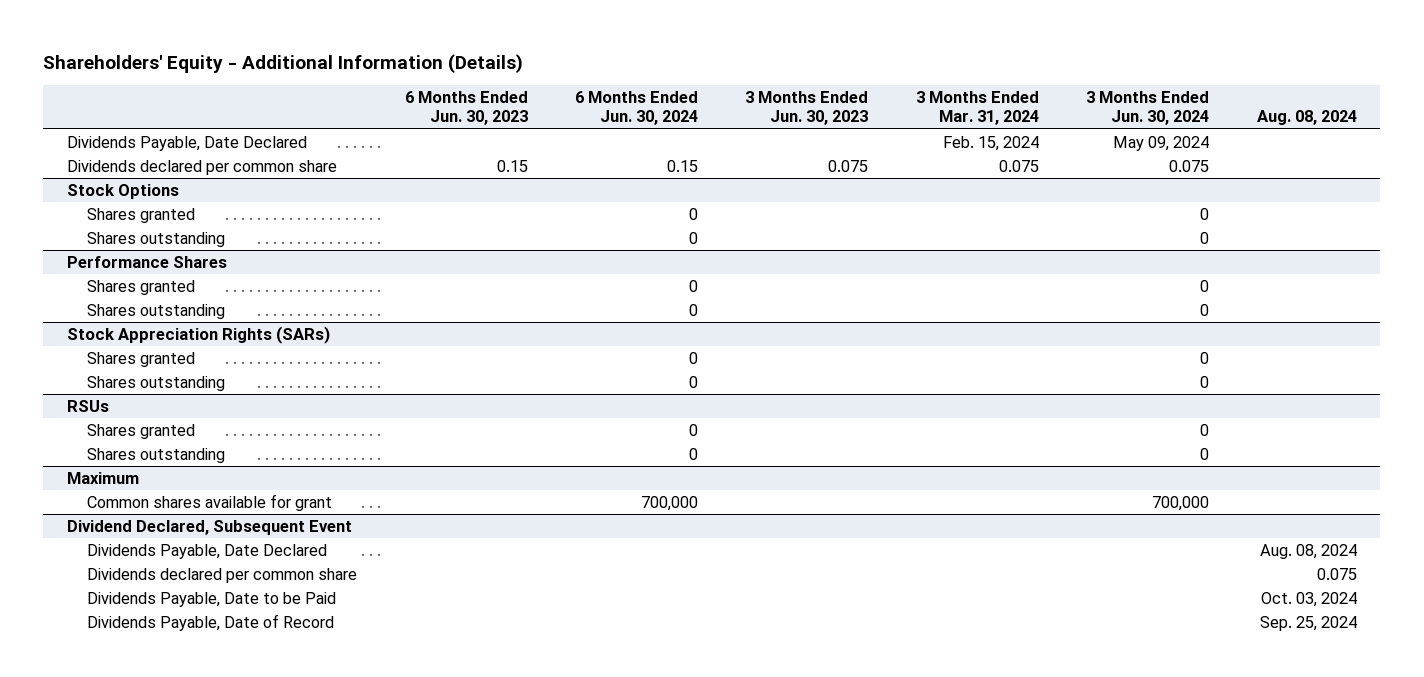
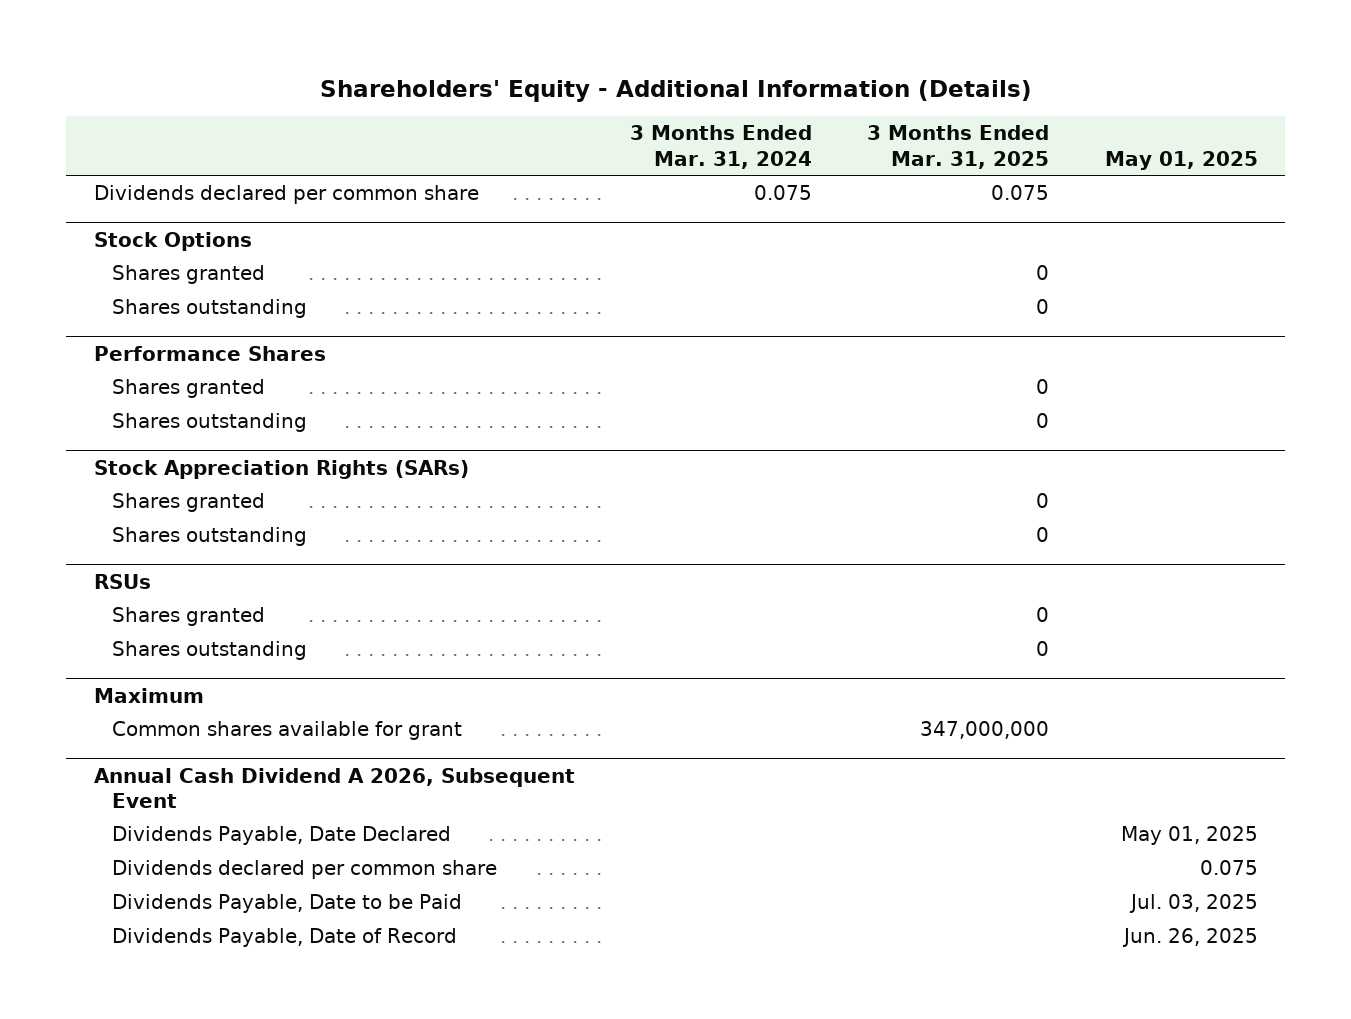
[404,91,528,126] 6 Months Ended Jun. 30, 2023 -> none
[575,91,699,126] 6 Months Ended Jun. 30, 2024 -> none
[745,91,869,126] 3 Months Ended Jun. 30, 2023 -> none
[1086,91,1210,126] 3 Months Ended Jun. 30, 2024 -> none
[1256,110,1357,126] Aug. 08, 2024 -> none
none -> [867,125,1050,169] 3 Months Ended Mar. 31, 2025
none -> [1104,150,1258,170] May 01, 2025
[66,136,307,152] Dividends Payable, Date Declared -> none
[66,520,352,536] Dividend Declared, Subsequent Event -> none
[87,544,328,560] Dividends Payable, Date Declared -> none
[87,568,358,584] Dividends declared per common share -> none
[87,592,337,608] Dividends Payable, Date to be Paid -> none
[87,614,335,632] Dividends Payable, Date of Record -> none
none -> [93,767,575,808] Annual Cash Dividend A 2026, Subsequent Event
none -> [111,826,451,846] Dividends Payable, Date Declared
none -> [111,860,497,880] Dividends declared per common share
none -> [111,894,462,914] Dividends Payable, Date to be Paid
none -> [111,928,457,948] Dividends Payable, Date of Record

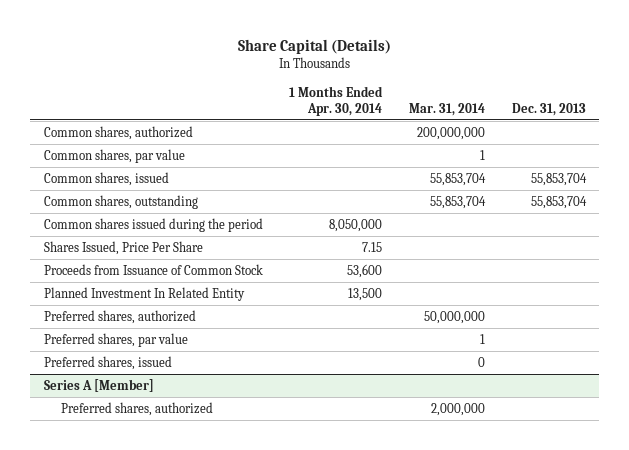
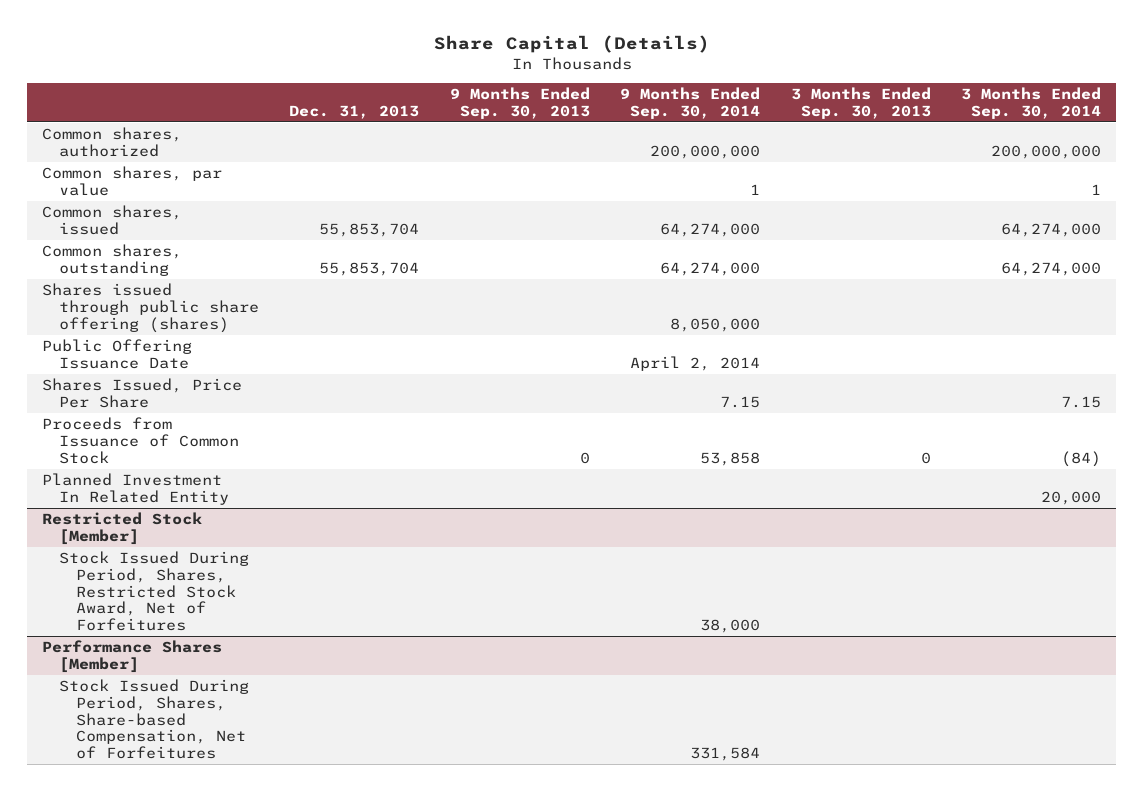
[289,86,384,116] 1 Months Ended Apr. 30, 2014 -> none
[409,102,486,116] Mar. 31, 2014 -> none
none -> [449,87,590,119] 9 Months Ended Sep. 30, 2013
none -> [620,87,761,119] 9 Months Ended Sep. 30, 2014
none -> [790,87,931,119] 3 Months Ended Sep. 30, 2013
none -> [961,87,1102,119] 3 Months Ended Sep. 30, 2014
[43,217,263,232] Common shares issued during the period -> [42,283,260,333] Shares issued through public share offering (shares)
none -> [42,339,193,369] Public Offering Issuance Date
[43,309,196,324] Preferred shares, authorized -> none
[43,332,188,347] Preferred shares, par value -> none
[43,355,172,370] Preferred shares, issued -> none
[43,378,154,392] Series A [Member] -> none
[61,401,214,416] Preferred shares, authorized -> none
none -> [42,512,203,545] Restricted Stock [Member]
none -> [59,551,250,631] Stock Issued During Period, Shares, Restricted Stock Award, Net of Forfeitures
none -> [42,640,223,673] Performance Shares [Member]
none -> [59,679,250,759] Stock Issued During Period, Shares, Share-based Compensation, Net of Forfeitures

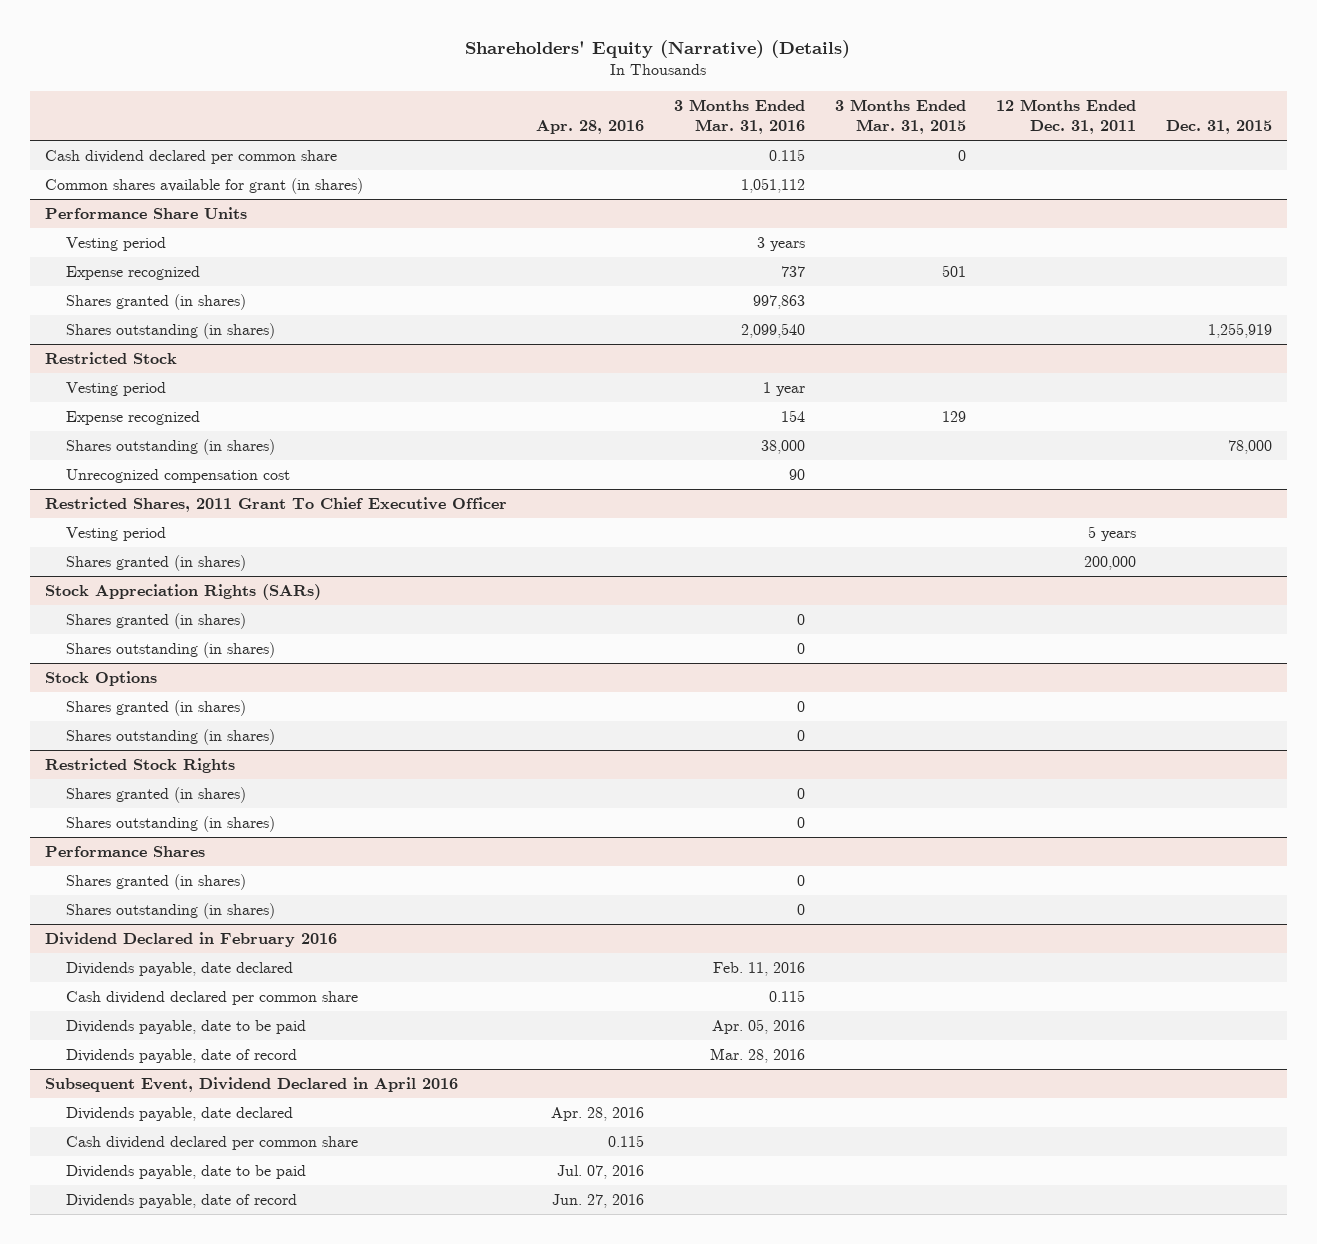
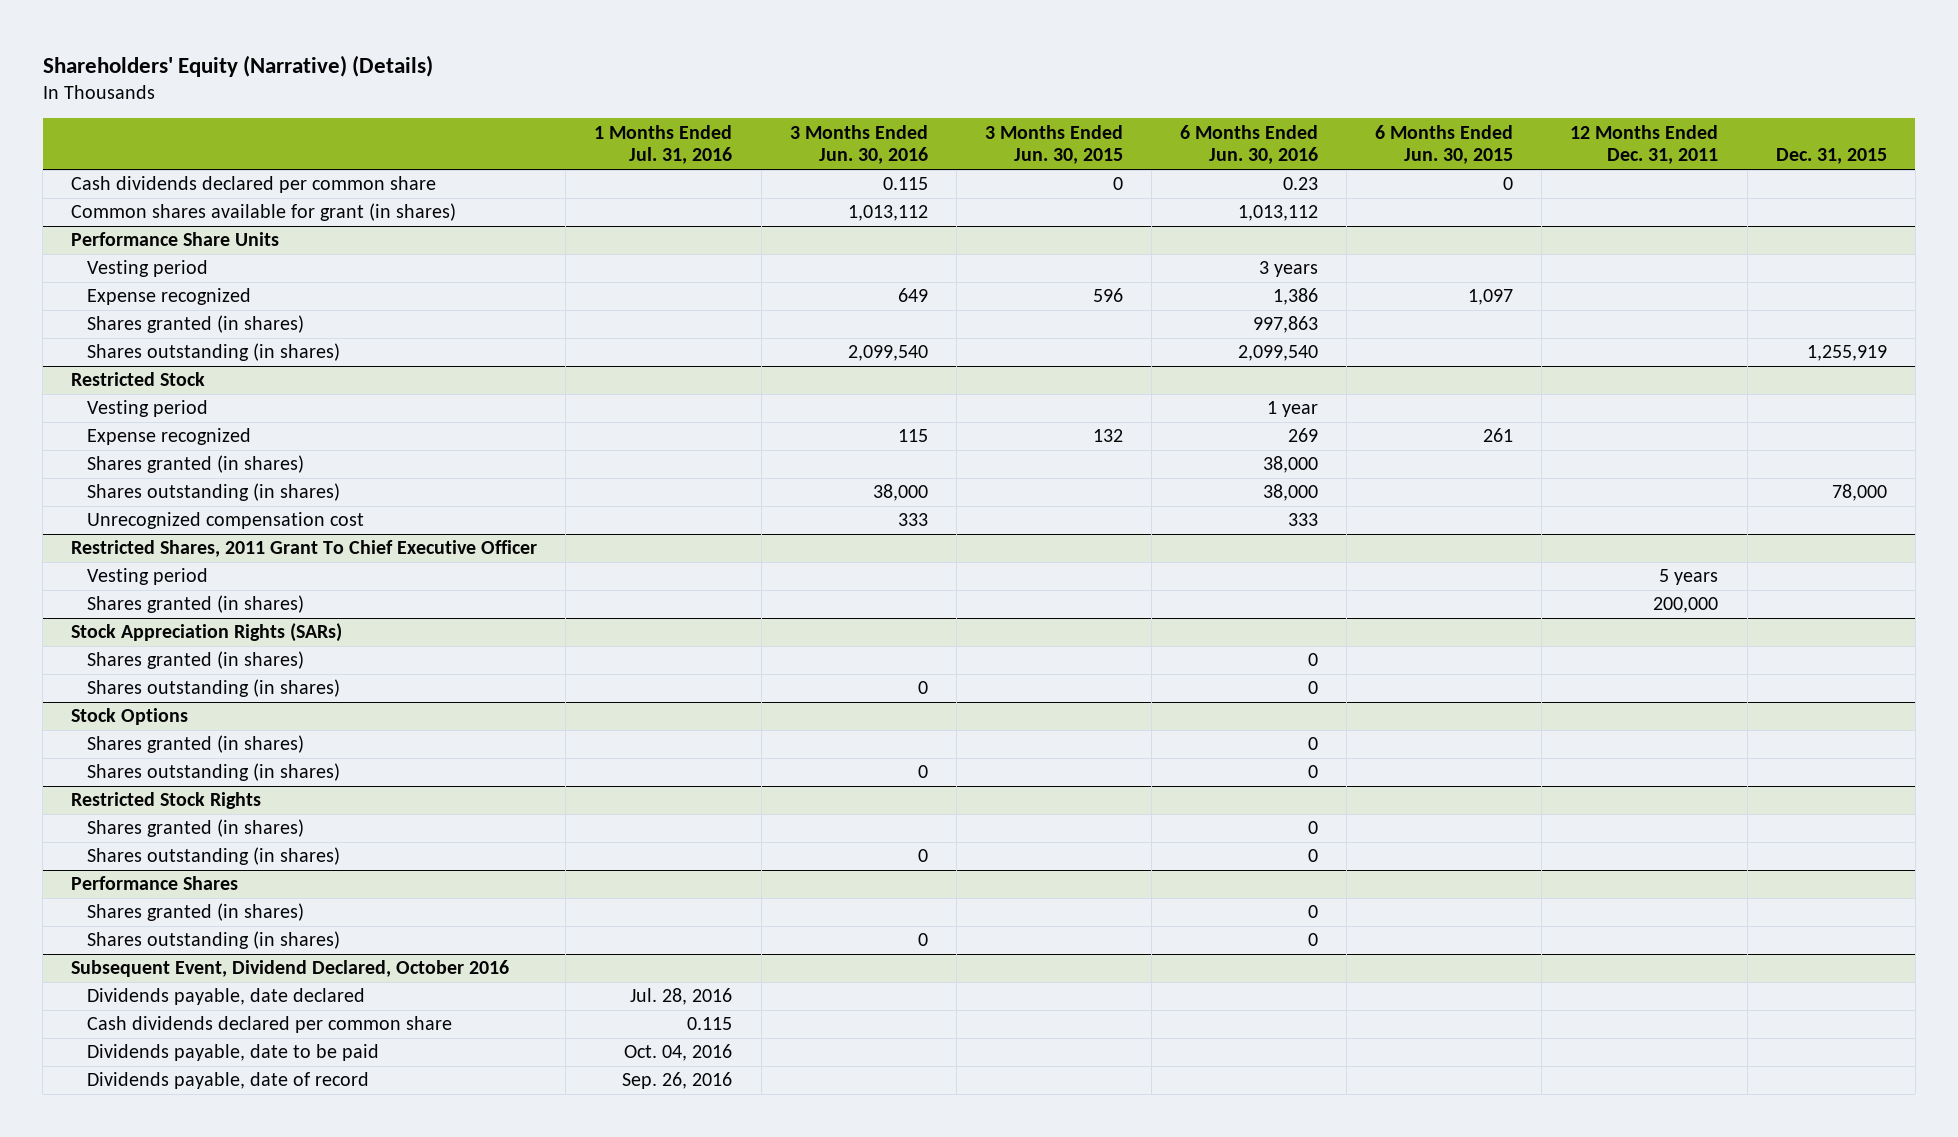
[536,120,645,135] Apr. 28, 2016 -> none
[674,99,806,135] 3 Months Ended Mar. 31, 2016 -> none
[835,99,967,135] 3 Months Ended Mar. 31, 2015 -> none
none -> [594,124,733,165] 1 Months Ended Jul. 31, 2016
none -> [789,124,928,165] 3 Months Ended Jun. 30, 2016
none -> [984,124,1123,165] 3 Months Ended Jun. 30, 2015
none -> [1180,124,1319,165] 6 Months Ended Jun. 30, 2016
none -> [1375,124,1514,165] 6 Months Ended Jun. 30, 2015
[44,149,337,164] Cash dividend declared per common share -> [71,176,437,194] Cash dividends declared per common share
none -> [87,455,305,474] Shares granted (in shares)
[44,931,337,947] Dividend Declared in February 2016 -> none
[66,961,294,976] Dividends payable, date declared -> none
[66,990,359,1005] Cash dividend declared per common share -> none
[66,1019,307,1034] Dividends payable, date to be paid -> none
[66,1048,298,1063] Dividends payable, date of record -> none
[44,1076,458,1092] Subsequent Event, Dividend Declared in April 2016 -> [71,960,510,978] Subsequent Event, Dividend Declared, October 2016
[66,1135,359,1150] Cash dividend declared per common share -> [87,1016,453,1034] Cash dividends declared per common share

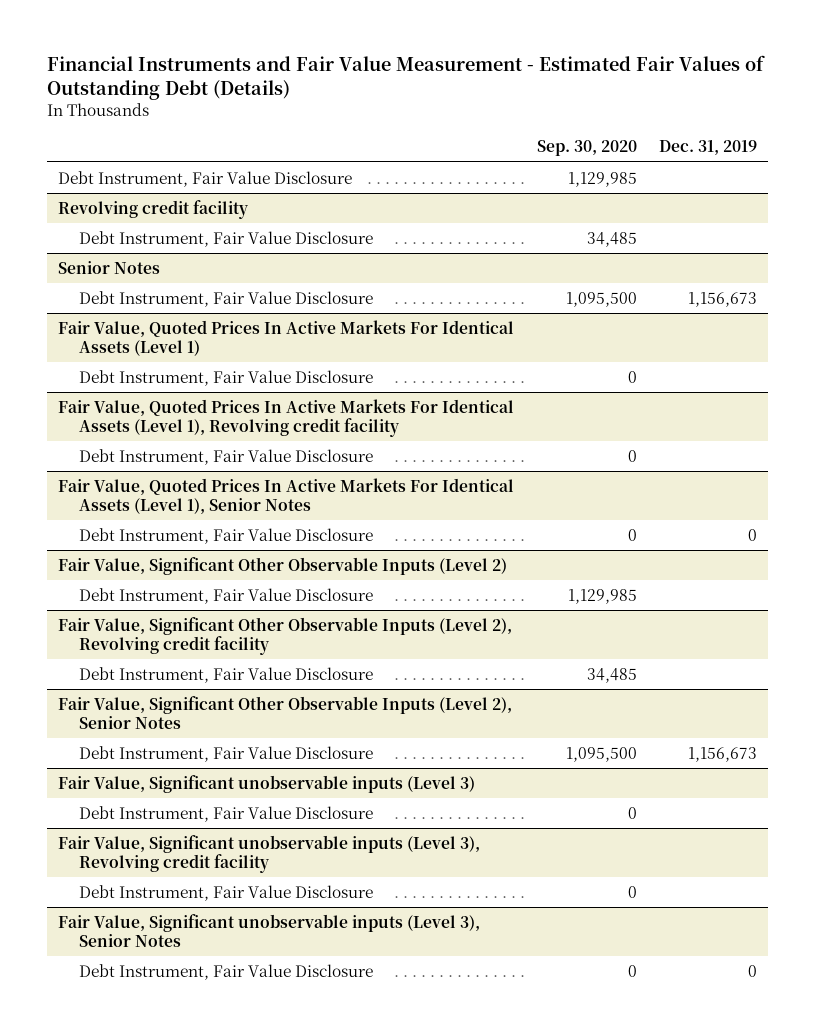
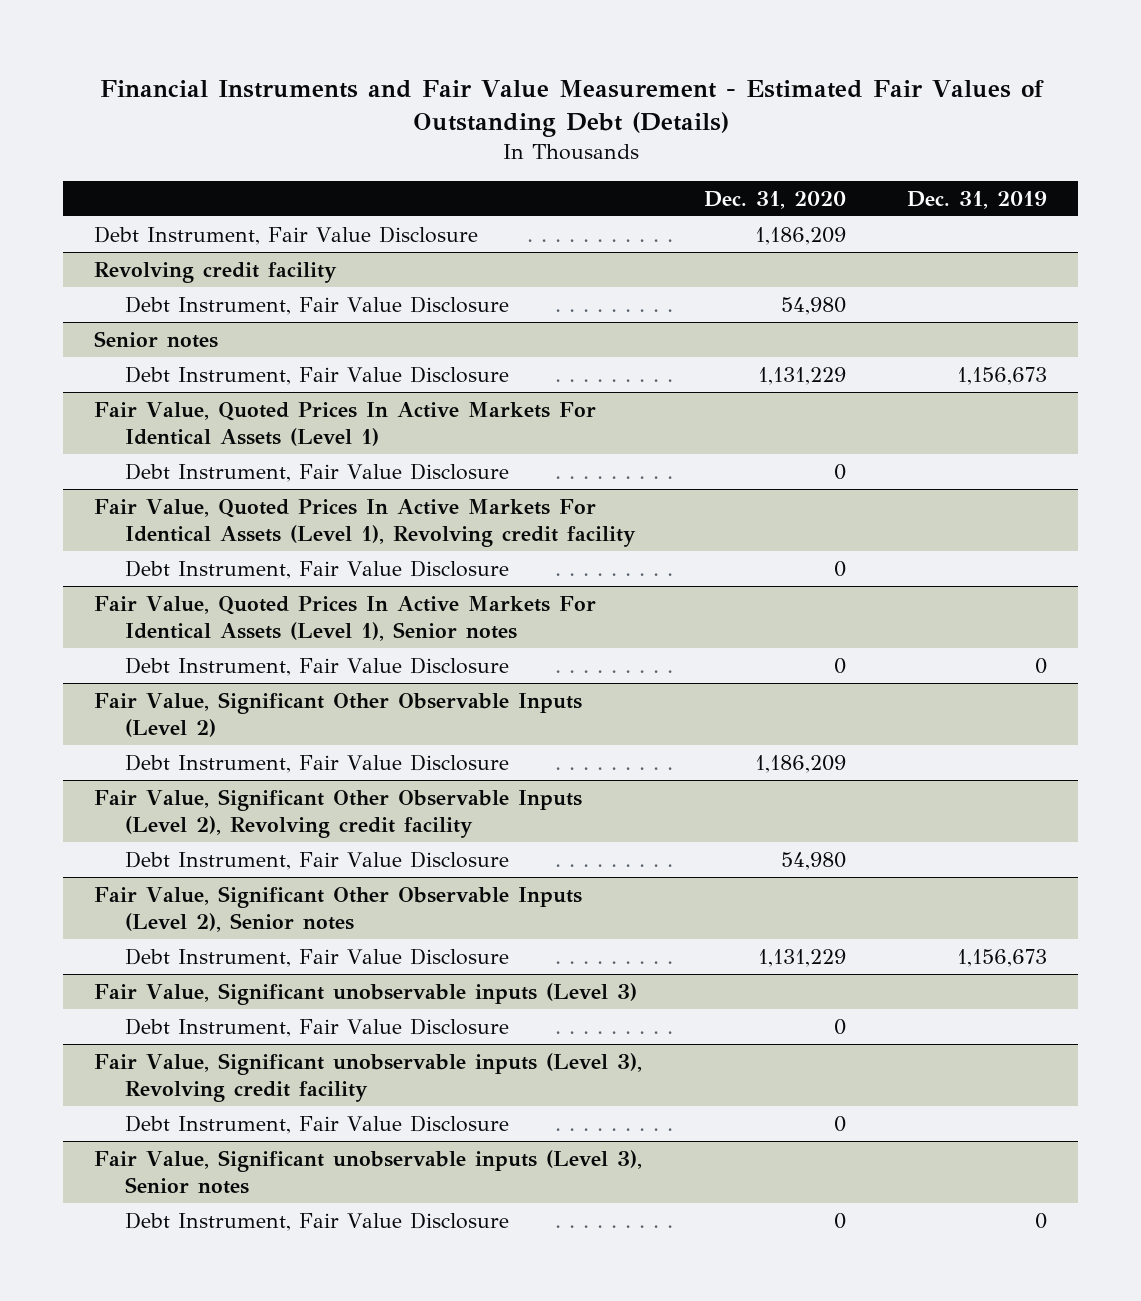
[536,140,637,157] Sep. 30, 2020 -> none
none -> [703,190,846,209] Dec. 31, 2020
[58,260,161,274] Senior Notes -> [94,330,219,348] Senior notes
[58,477,515,514] Fair Value, Quoted Prices In Active Markets For Identical Assets (Level 1), Senior Notes -> [94,595,597,642] Fair Value, Quoted Prices In Active Markets For Identical Assets (Level 1), Senior notes
[58,695,513,729] Fair Value, Significant Other Observable Inputs (Level 2), Senior Notes -> [94,885,583,933] Fair Value, Significant Other Observable Inputs (Level 2), Senior notes
[58,913,481,947] Fair Value, Significant unobservable inputs (Level 3), Senior Notes -> [94,1149,643,1195] Fair Value, Significant unobservable inputs (Level 3), Senior notes

